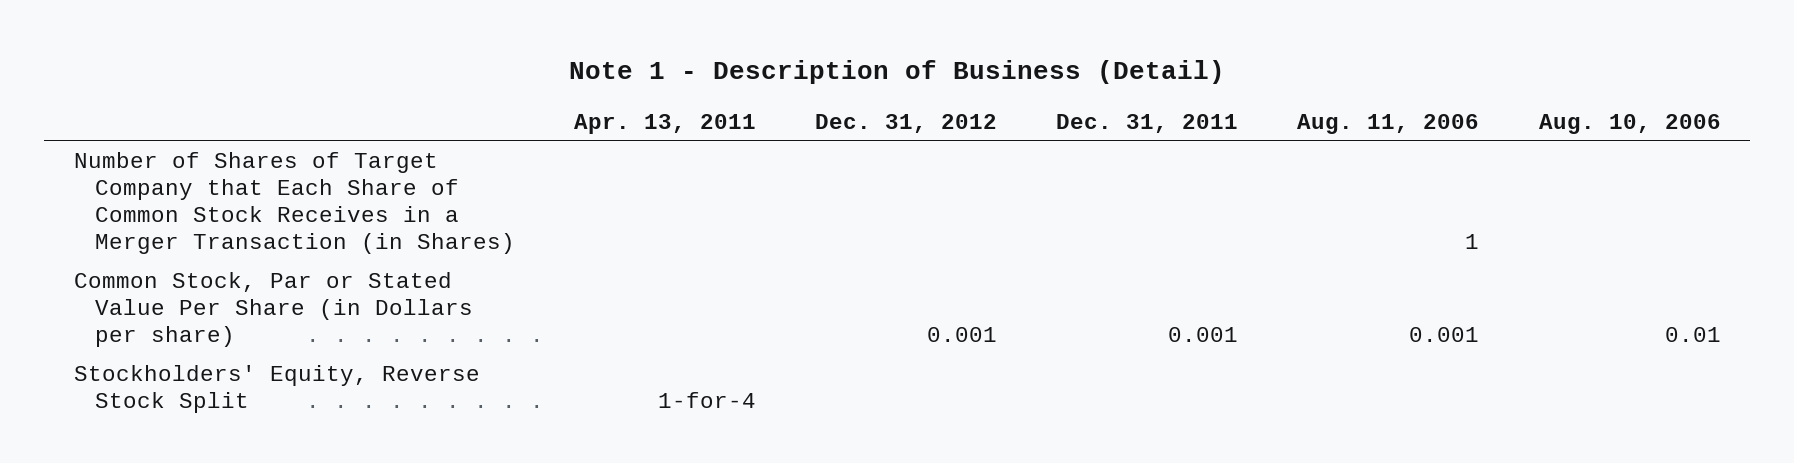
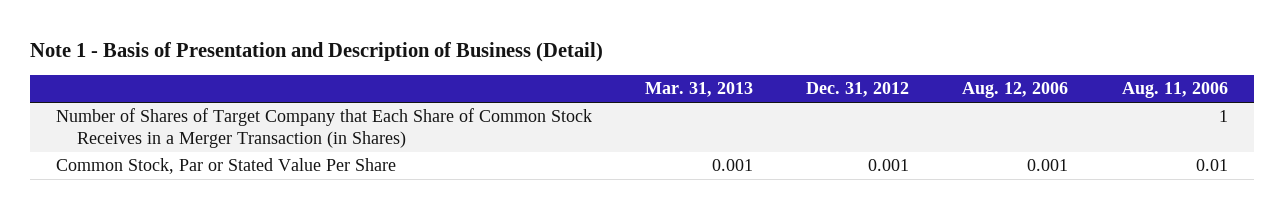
[569,60,1226,85] Note 1 - Description of Business (Detail) -> [29,42,603,63] Note 1 - Basis of Presentation and Description of Business (Detail)
[573,113,756,134] Apr. 13, 2011 -> none
[1056,113,1239,133] Dec. 31, 2011 -> none
[1538,113,1721,134] Aug. 10, 2006 -> none
none -> [645,82,754,98] Mar. 31, 2013
none -> [962,82,1069,99] Aug. 12, 2006
[73,364,480,413] Stockholders' Equity, Reverse Stock Split -> none
[73,271,473,347] Common Stock, Par or Stated Value Per Share (in Dollars per share) -> [56,158,397,175] Common Stock, Par or Stated Value Per Share
[1409,326,1480,342] 0.001 -> [1195,159,1228,172] 0.01

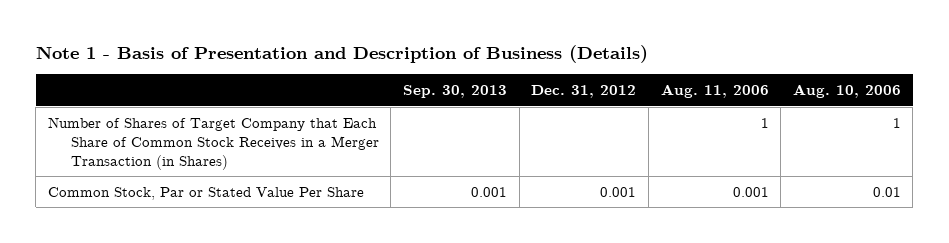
[29,42,603,63] Note 1 - Basis of Presentation and Description of Business (Detail) -> [35,45,648,64] Note 1 - Basis of Presentation and Description of Business (Details)
[645,82,754,98] Mar. 31, 2013 -> none
[962,82,1069,99] Aug. 12, 2006 -> none
none -> [403,85,508,99] Sep. 30, 2013
none -> [792,84,901,99] Aug. 10, 2006
[1195,159,1228,172] 0.01 -> [732,186,769,197] 0.001

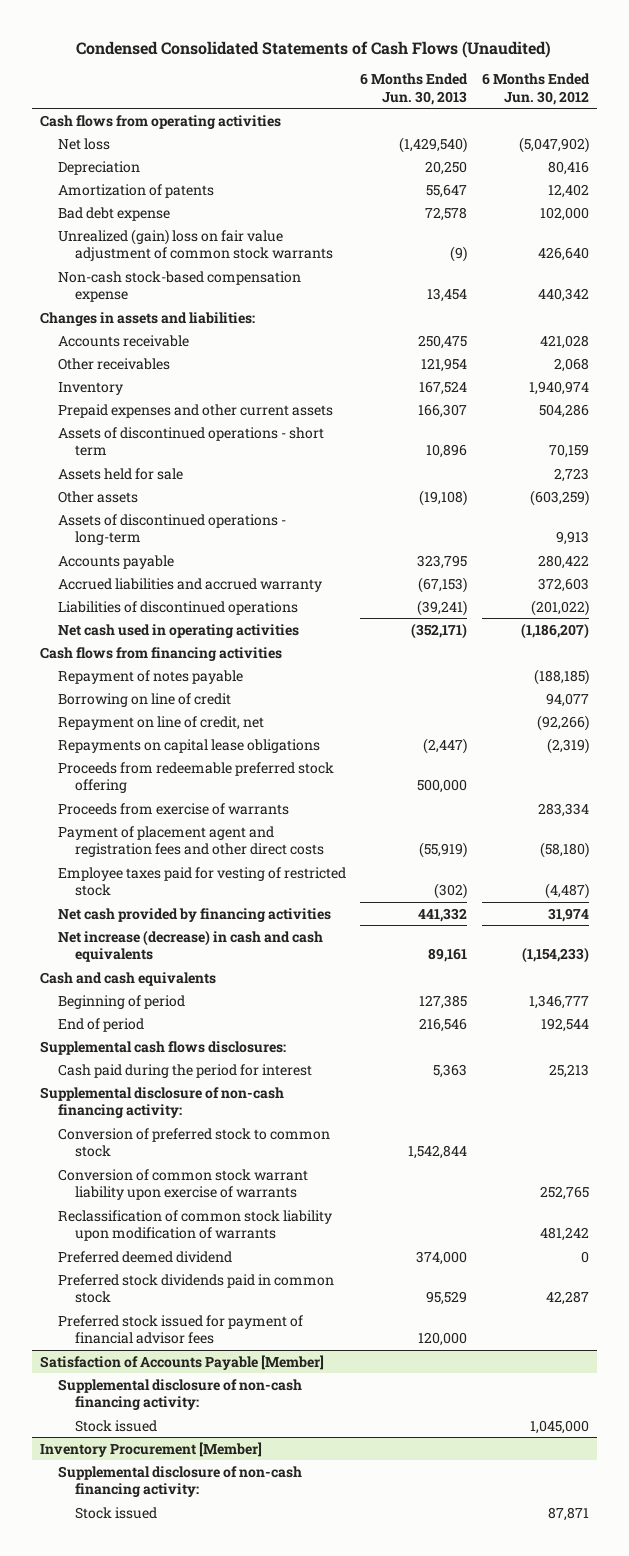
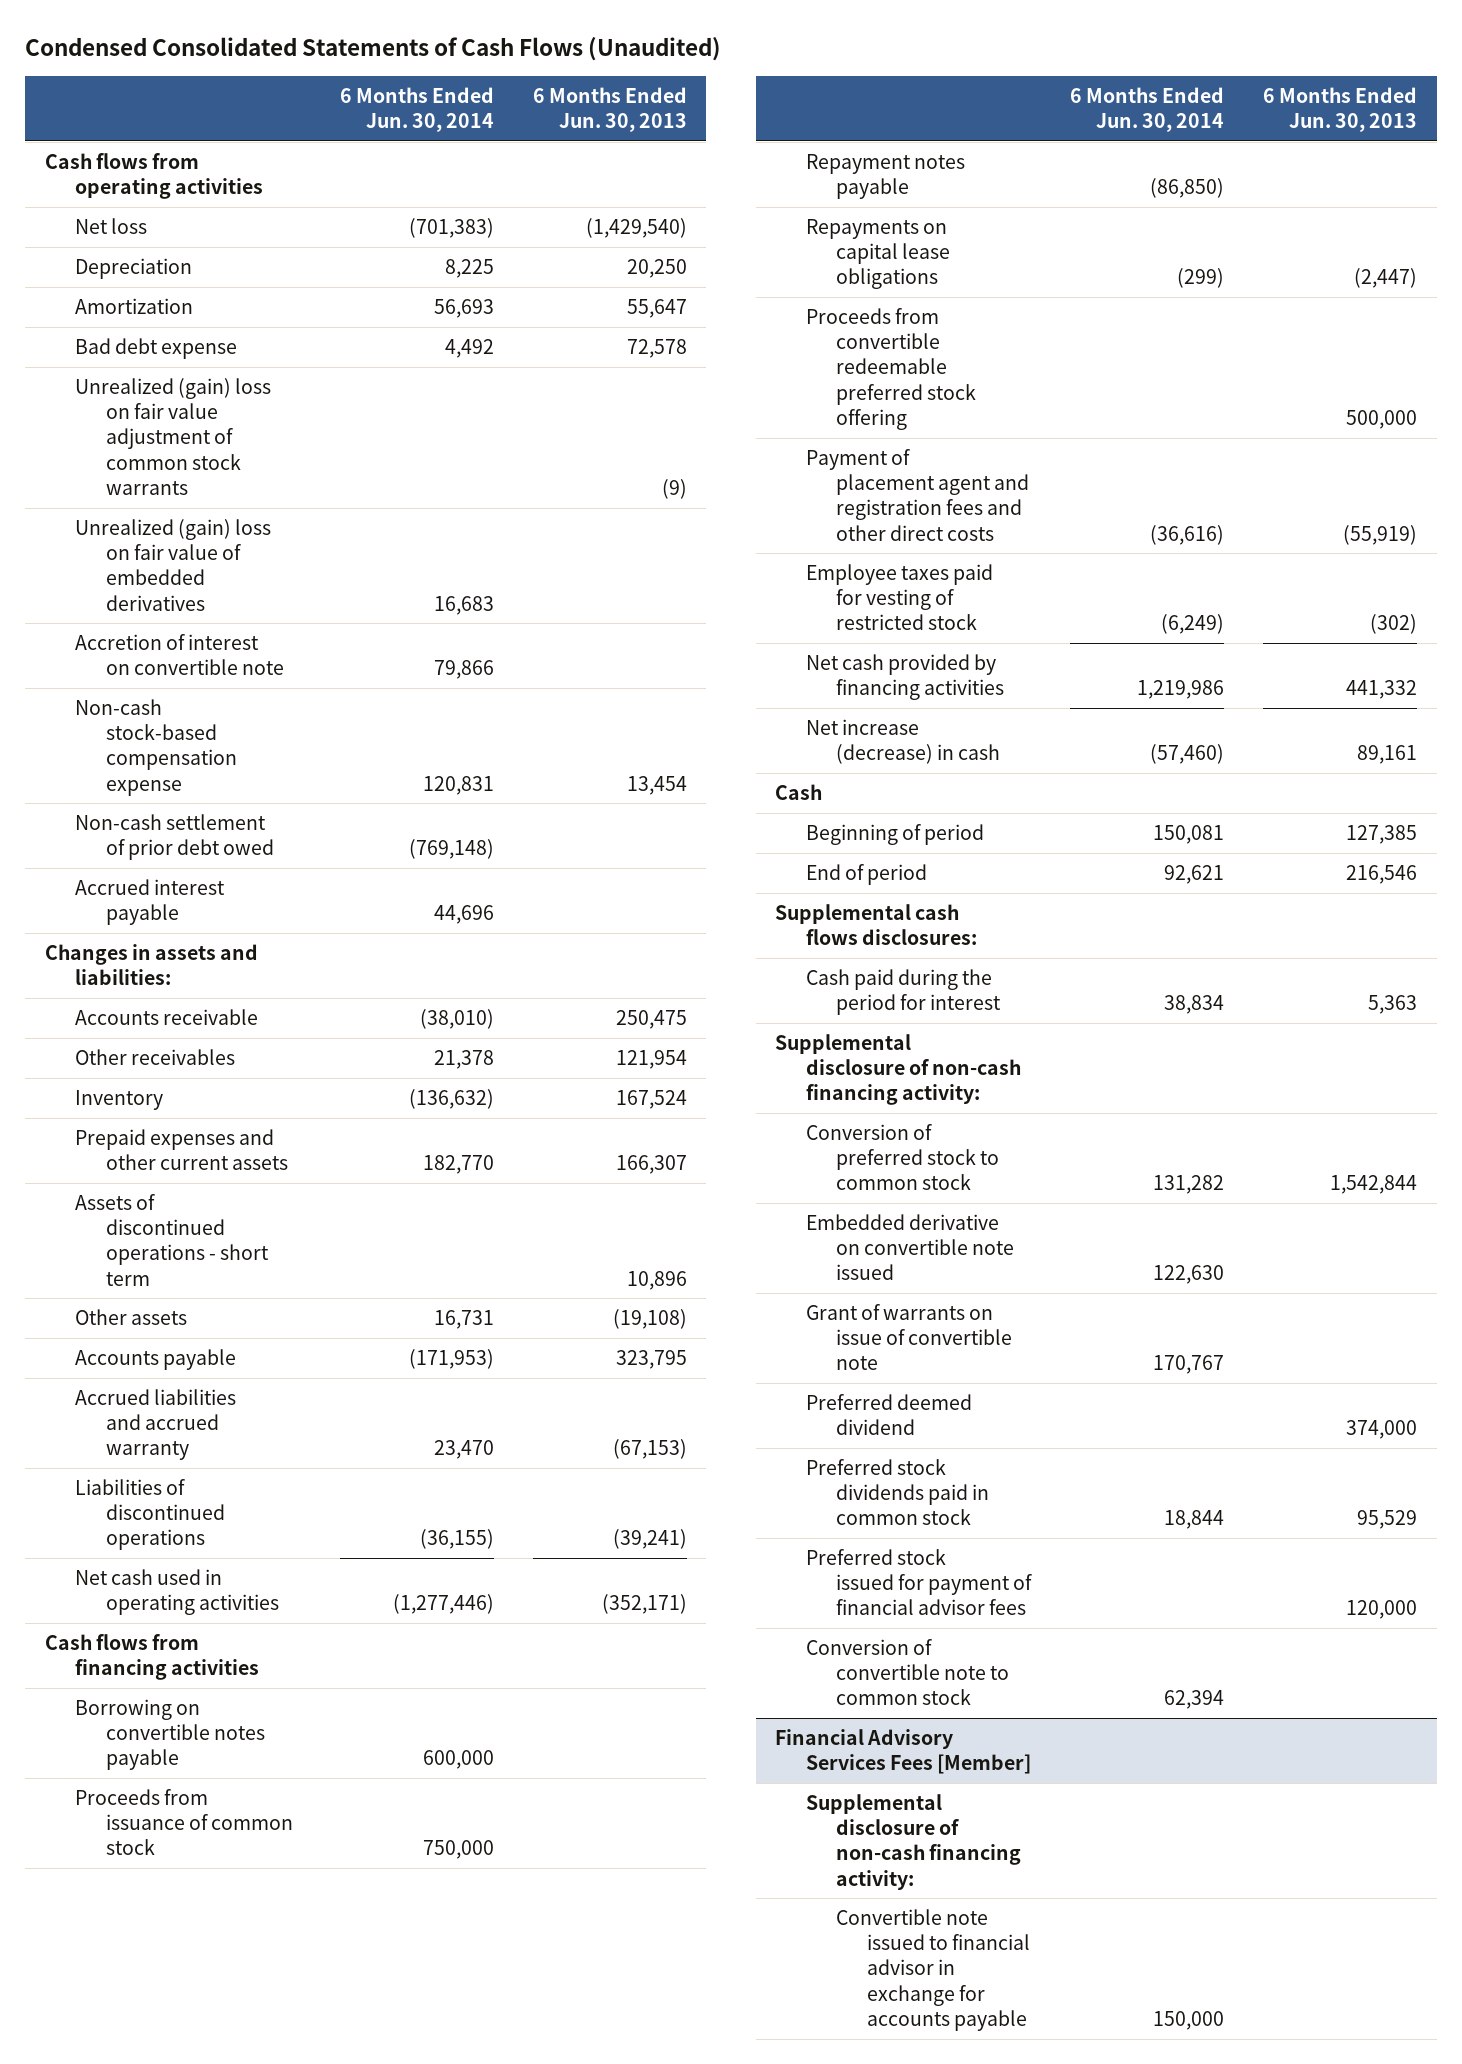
[482,73,591,105] 6 Months Ended Jun. 30, 2012 -> none
none -> [339,86,494,132] 6 Months Ended Jun. 30, 2014
[57,183,214,198] Amortization of patents -> [75,298,194,315] Amortization
none -> [75,519,272,611] Unrealized (gain) loss on fair value of embedded derivatives
none -> [75,634,284,676] Accretion of interest on convertible note
none -> [75,814,274,861] Non-cash settlement of prior debt owed
none -> [75,879,226,926] Accrued interest payable
[57,467,183,480] Assets held for sale -> none
[57,513,286,546] Assets of discontinued operations - long-term -> none
[57,692,231,707] Borrowing on line of credit -> none
[57,715,264,730] Repayment on line of credit, net -> none
none -> [75,1699,265,1771] Borrowing on convertible notes payable
none -> [75,1789,293,1856] Proceeds from issuance of common stock
[57,669,243,684] Repayment of notes payable -> [805,154,965,200] Repayment notes payable
[57,802,289,815] Proceeds from exercise of warrants -> none
[57,761,334,794] Proceeds from redeemable preferred stock offering -> [805,308,977,430] Proceeds from convertible redeemable preferred stock offering
[39,971,216,986] Cash and cash equivalents -> none
[57,929,323,963] Net increase (decrease) in cash and cash equivalents -> [805,719,1001,765] Net increase (decrease) in cash
none -> [775,784,823,801] Cash
[57,1168,308,1201] Conversion of common stock warrant liability upon exercise of warrants -> none
[57,1209,332,1242] Reclassification of common stock liability upon modification of warrants -> none
none -> [805,1214,1015,1281] Embedded derivative on convertible note issued
none -> [805,1304,1013,1371] Grant of warrants on issue of convertible note
[39,1354,324,1370] Satisfaction of Accounts Payable [Member] -> none
[57,1378,302,1411] Supplemental disclosure of non-cash financing activity: -> none
[75,1419,158,1432] Stock issued -> none
[39,1441,262,1457] Inventory Procurement [Member] -> none
none -> [805,1639,1010,1706] Conversion of convertible note to common stock
none -> [775,1729,1031,1775] Financial Advisory Services Fees [Member]
[75,1506,158,1519] Stock issued -> none
none -> [836,1909,1030,2031] Convertible note issued to financial advisor in exchange for accounts payable

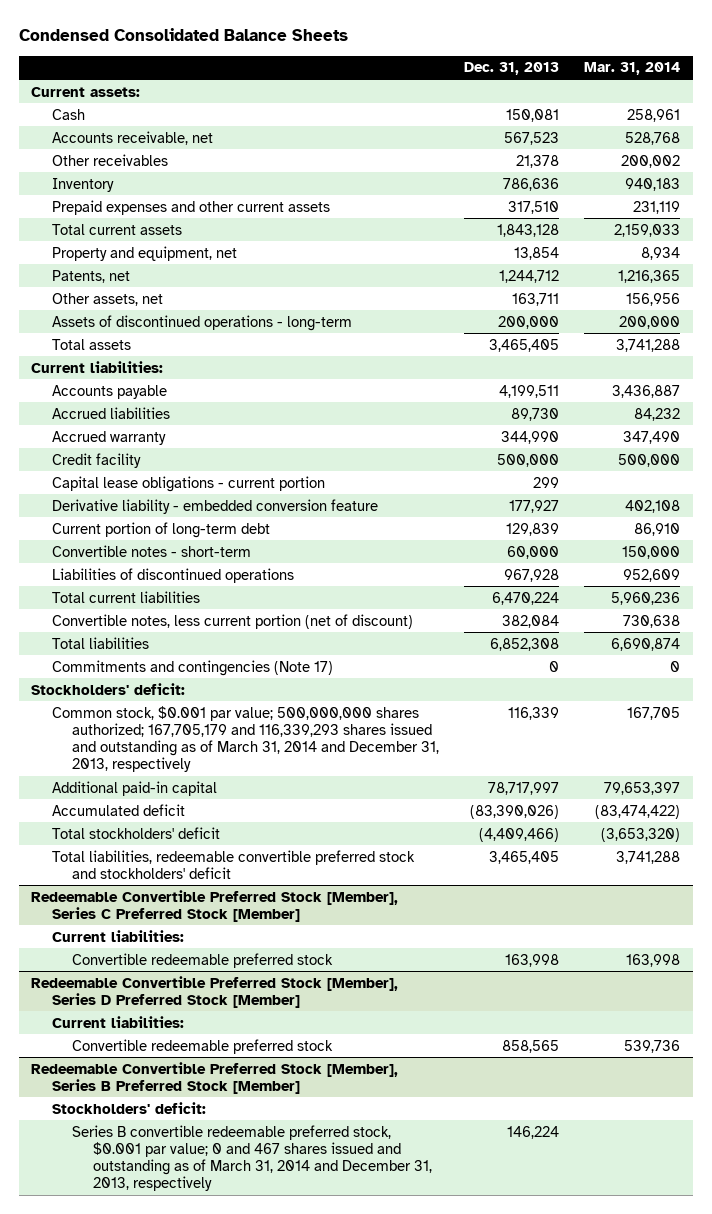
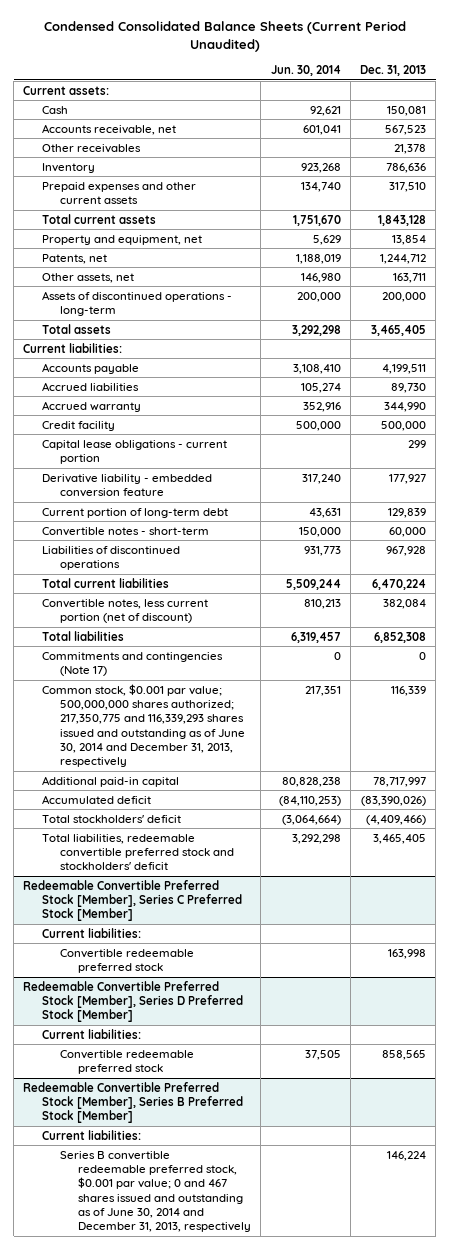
[18,28,348,42] Condensed Consolidated Balance Sheets -> [43,21,406,53] Condensed Consolidated Balance Sheets (Current Period Unaudited)
[584,62,681,76] Mar. 31, 2014 -> none
none -> [270,65,341,77] Jun. 30, 2014
[31,682,186,695] Stockholders' deficit: -> none
[51,705,440,773] Common stock, $0.001 par value; 500,000,000 shares authorized; 167,705,179 and 116,339,293 shares issued and outstanding as of March 31, 2014 and December 31, 2013, respectively -> [41,683,245,768] Common stock, $0.001 par value; 500,000,000 shares authorized; 217,350,775 and 116,339,293 shares issued and outstanding as of June 30, 2014 and December 31, 2013, respectively
[51,1101,206,1114] Stockholders' deficit: -> none
none -> [41,1129,141,1140] Current liabilities:
[72,1124,433,1192] Series B convertible redeemable preferred stock, $0.001 par value; 0 and 467 shares issued and outstanding as of March 31, 2014 and December 31, 2013, respectively -> [59,1150,252,1233] Series B convertible redeemable preferred stock, $0.001 par value; 0 and 467 shares issued and outstanding as of June 30, 2014 and December 31, 2013, respectively

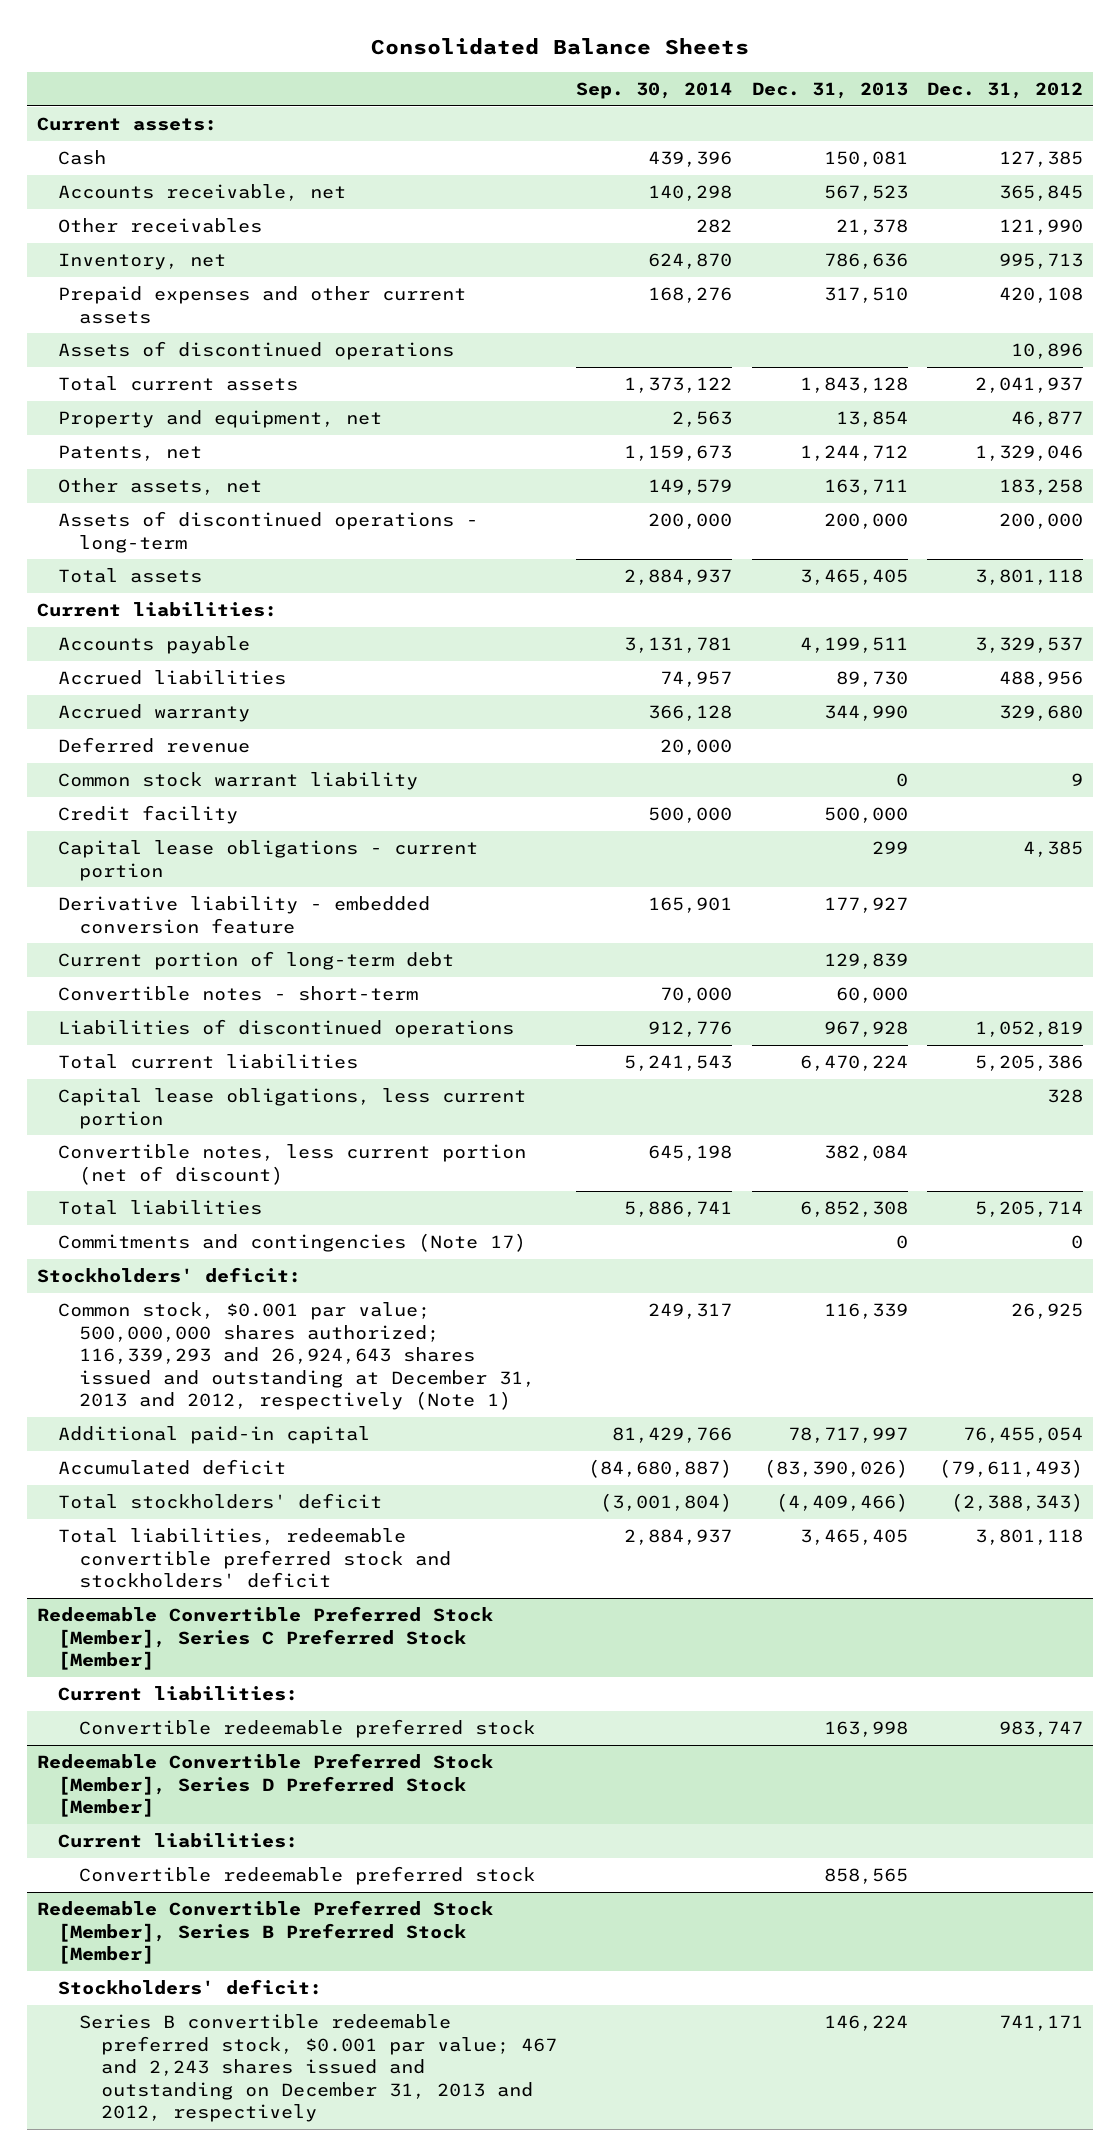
[43,21,406,53] Condensed Consolidated Balance Sheets (Current Period Unaudited) -> [370,38,749,56] Consolidated Balance Sheets
[270,65,341,77] Jun. 30, 2014 -> none
none -> [576,81,733,99] Sep. 30, 2014
none -> [926,81,1083,99] Dec. 31, 2012
[41,162,95,173] Inventory -> [57,253,226,271] Inventory, net
none -> [57,341,454,361] Assets of discontinued operations
none -> [57,737,250,754] Deferred revenue
none -> [57,772,418,791] Common stock warrant liability
none -> [57,1088,526,1129] Capital lease obligations, less current portion
none -> [36,1267,301,1284] Stockholders' deficit:
[41,683,245,768] Common stock, $0.001 par value; 500,000,000 shares authorized; 217,350,775 and 116,339,293 shares issued and outstanding as of June 30, 2014 and December 31, 2013, respectively -> [57,1302,536,1411] Common stock, $0.001 par value; 500,000,000 shares authorized; 116,339,293 and 26,924,643 shares issued and outstanding at December 31, 2013 and 2012, respectively (Note 1)
[41,1129,141,1140] Current liabilities: -> none
none -> [57,1979,322,1996] Stockholders' deficit:
[59,1150,252,1233] Series B convertible redeemable preferred stock, $0.001 par value; 0 and 467 shares issued and outstanding as of June 30, 2014 and December 31, 2013, respectively -> [79,2014,557,2123] Series B convertible redeemable preferred stock, $0.001 par value; 467 and 2,243 shares issued and outstanding on December 31, 2013 and 2012, respectively

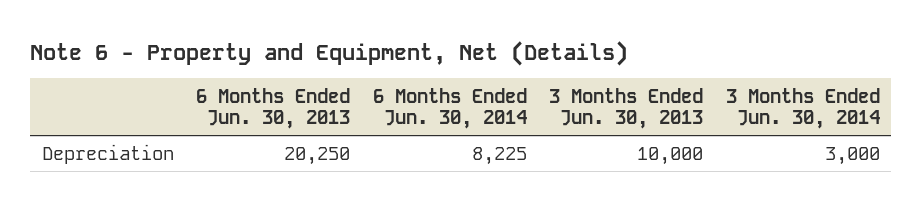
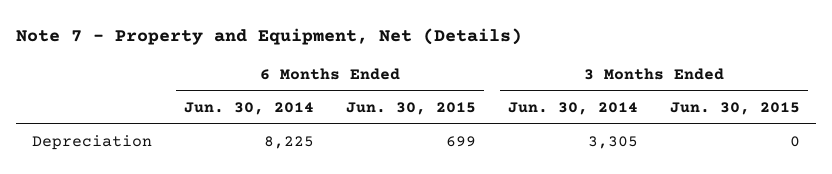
[30,40,629,66] Note 6 - Property and Equipment, Net (Details) -> [15,28,522,46] Note 7 - Property and Equipment, Net (Details)
[196,87,351,130] 6 Months Ended Jun. 30, 2013 -> none
[549,87,704,130] 3 Months Ended Jun. 30, 2013 -> none
none -> [345,101,476,115] Jun. 30, 2015
none -> [669,101,800,115] Jun. 30, 2015
[824,147,880,166] 3,000 -> [587,136,638,150] 3,305

